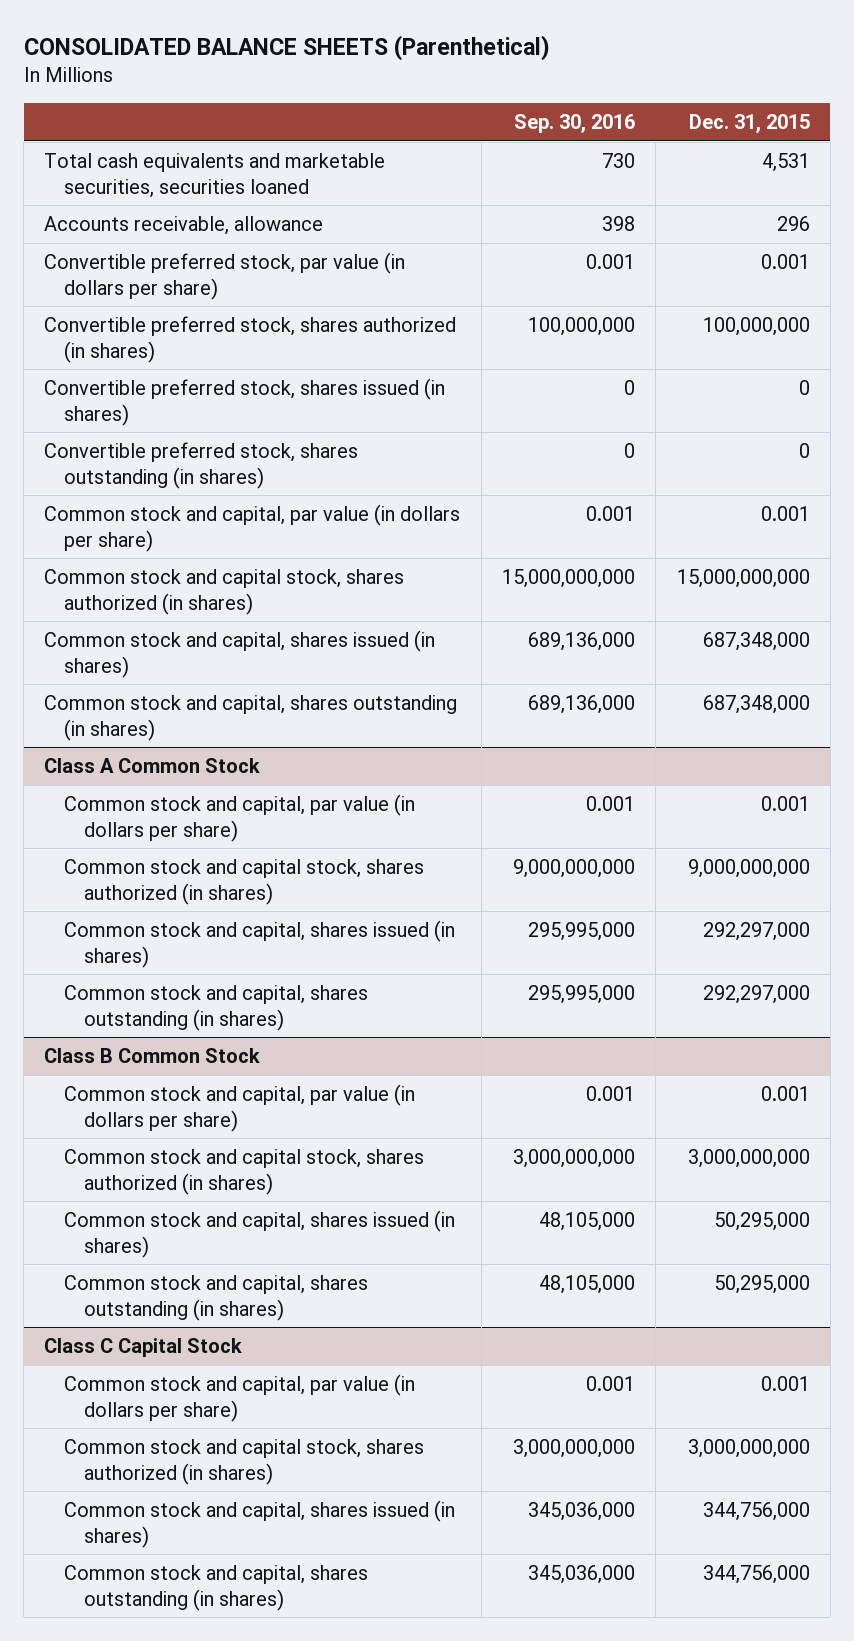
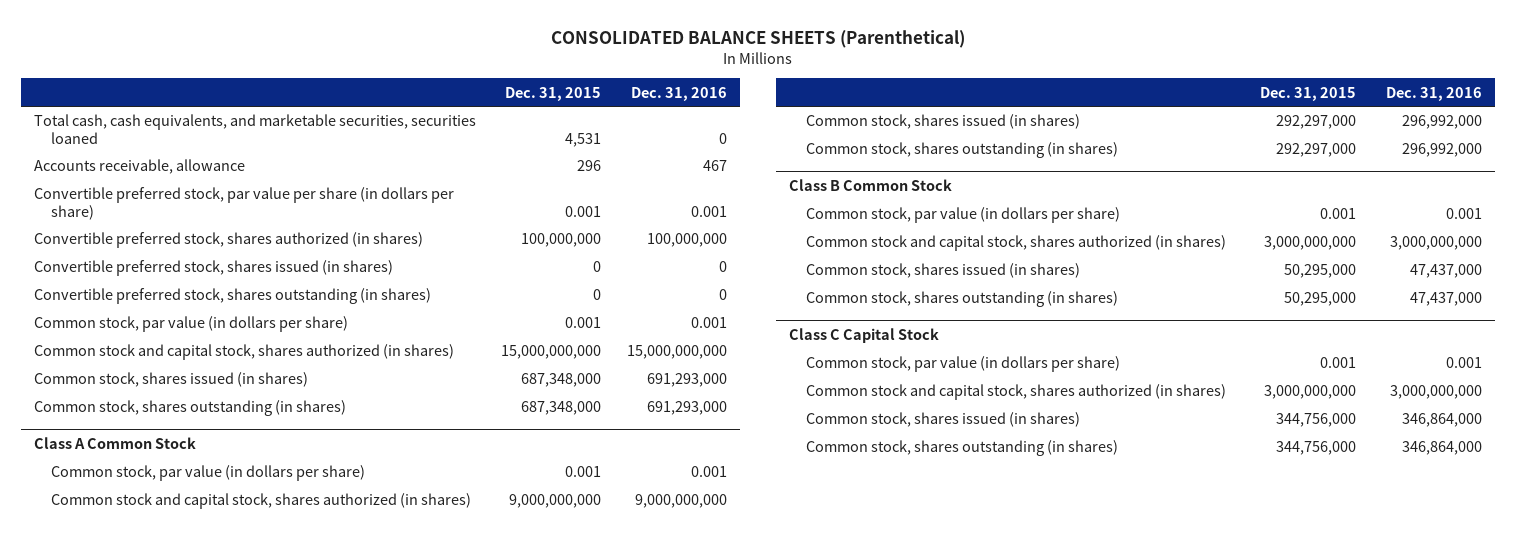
[513,113,635,133] Sep. 30, 2016 -> none
none -> [630,86,727,101] Dec. 31, 2016
[44,153,386,198] Total cash equivalents and marketable securities, securities loaned -> [33,114,476,144] Total cash, cash equivalents, and marketable securities, securities loaned
[44,252,406,300] Convertible preferred stock, par value (in dollars per share) -> [33,187,454,220] Convertible preferred stock, par value per share (in dollars per share)
[44,504,461,552] Common stock and capital, par value (in dollars per share) -> [33,316,348,333] Common stock, par value (in dollars per share)
[44,630,436,678] Common stock and capital, shares issued (in shares) -> [33,372,308,388] Common stock, shares issued (in shares)
[44,695,458,741] Common stock and capital, shares outstanding (in shares) -> [33,400,346,417] Common stock, shares outstanding (in shares)
[64,794,416,842] Common stock and capital, par value (in dollars per share) -> [50,465,365,482] Common stock, par value (in dollars per share)
[64,920,456,968] Common stock and capital, shares issued (in shares) -> [806,114,1081,130] Common stock, shares issued (in shares)
[64,985,369,1031] Common stock and capital, shares outstanding (in shares) -> [806,142,1119,159] Common stock, shares outstanding (in shares)
[64,1084,416,1132] Common stock and capital, par value (in dollars per share) -> [806,207,1121,224] Common stock, par value (in dollars per share)
[64,1210,456,1258] Common stock and capital, shares issued (in shares) -> [806,263,1081,279] Common stock, shares issued (in shares)
[64,1275,369,1321] Common stock and capital, shares outstanding (in shares) -> [806,291,1119,308] Common stock, shares outstanding (in shares)
[64,1374,416,1422] Common stock and capital, par value (in dollars per share) -> [806,356,1121,373] Common stock, par value (in dollars per share)
[64,1500,456,1548] Common stock and capital, shares issued (in shares) -> [806,412,1081,428] Common stock, shares issued (in shares)
[64,1565,369,1611] Common stock and capital, shares outstanding (in shares) -> [806,440,1119,457] Common stock, shares outstanding (in shares)

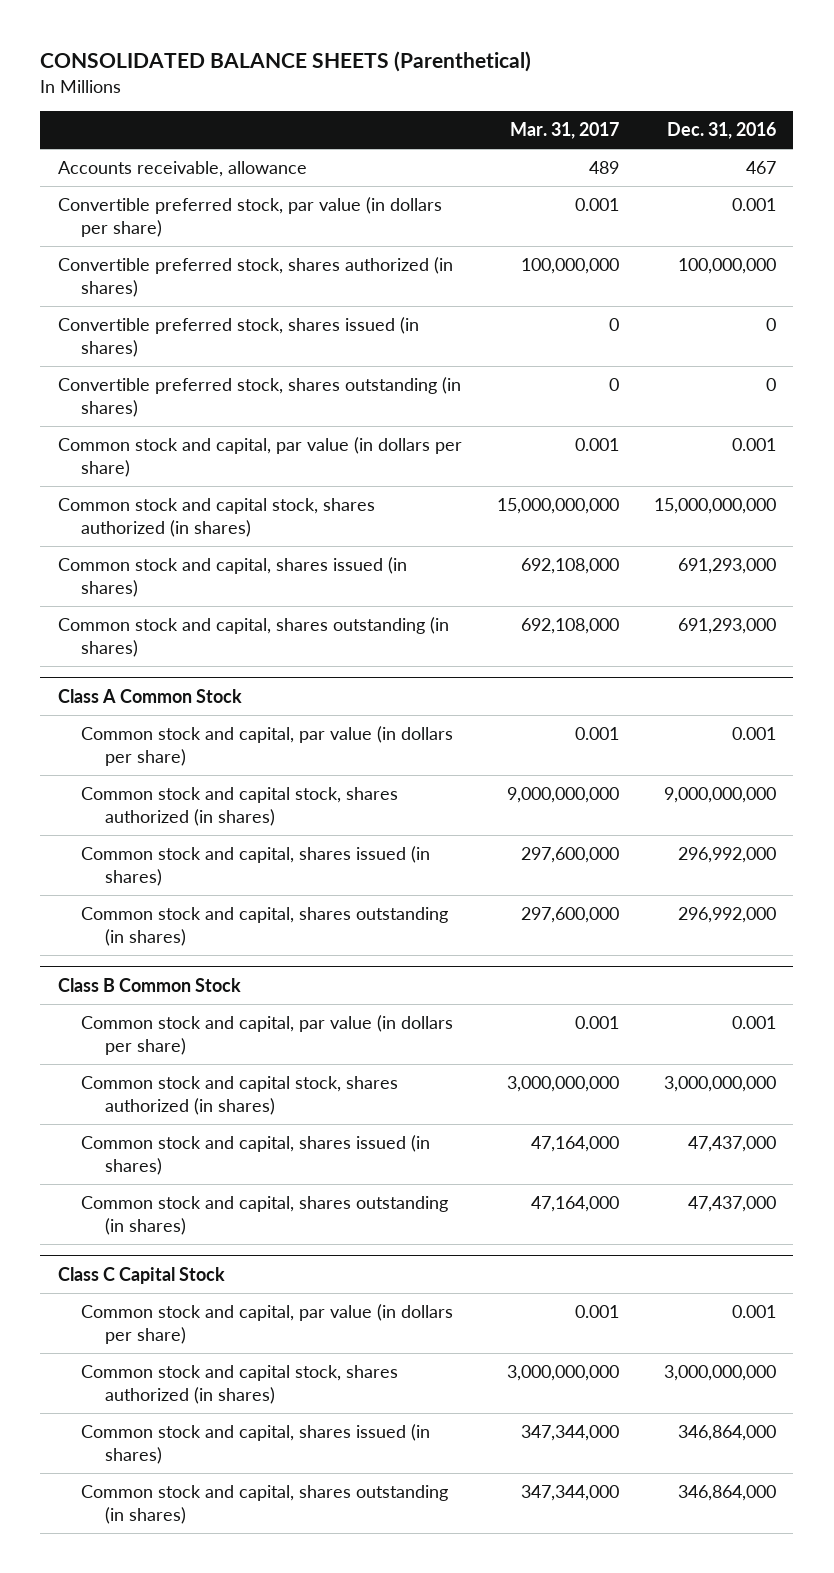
[505,86,602,101] Dec. 31, 2015 -> none
none -> [509,122,619,140] Mar. 31, 2017
[33,114,476,144] Total cash, cash equivalents, and marketable securities, securities loaned -> none
[33,187,454,220] Convertible preferred stock, par value per share (in dollars per share) -> [57,197,442,238] Convertible preferred stock, par value (in dollars per share)
[33,316,348,333] Common stock, par value (in dollars per share) -> [57,437,462,478] Common stock and capital, par value (in dollars per share)
[33,372,308,388] Common stock, shares issued (in shares) -> [57,557,407,598] Common stock and capital, shares issued (in shares)
[33,400,346,417] Common stock, shares outstanding (in shares) -> [57,617,449,658] Common stock and capital, shares outstanding (in shares)
[50,465,365,482] Common stock, par value (in dollars per share) -> [81,726,454,767] Common stock and capital, par value (in dollars per share)
[806,114,1081,130] Common stock, shares issued (in shares) -> [81,846,431,887] Common stock and capital, shares issued (in shares)
[806,142,1119,159] Common stock, shares outstanding (in shares) -> [81,907,449,947] Common stock and capital, shares outstanding (in shares)
[806,207,1121,224] Common stock, par value (in dollars per share) -> [81,1015,454,1056] Common stock and capital, par value (in dollars per share)
[806,263,1081,279] Common stock, shares issued (in shares) -> [81,1135,431,1176] Common stock and capital, shares issued (in shares)
[806,291,1119,308] Common stock, shares outstanding (in shares) -> [81,1196,449,1236] Common stock and capital, shares outstanding (in shares)
[806,356,1121,373] Common stock, par value (in dollars per share) -> [81,1304,454,1345] Common stock and capital, par value (in dollars per share)
[806,412,1081,428] Common stock, shares issued (in shares) -> [81,1424,431,1465] Common stock and capital, shares issued (in shares)
[806,440,1119,457] Common stock, shares outstanding (in shares) -> [81,1485,449,1525] Common stock and capital, shares outstanding (in shares)

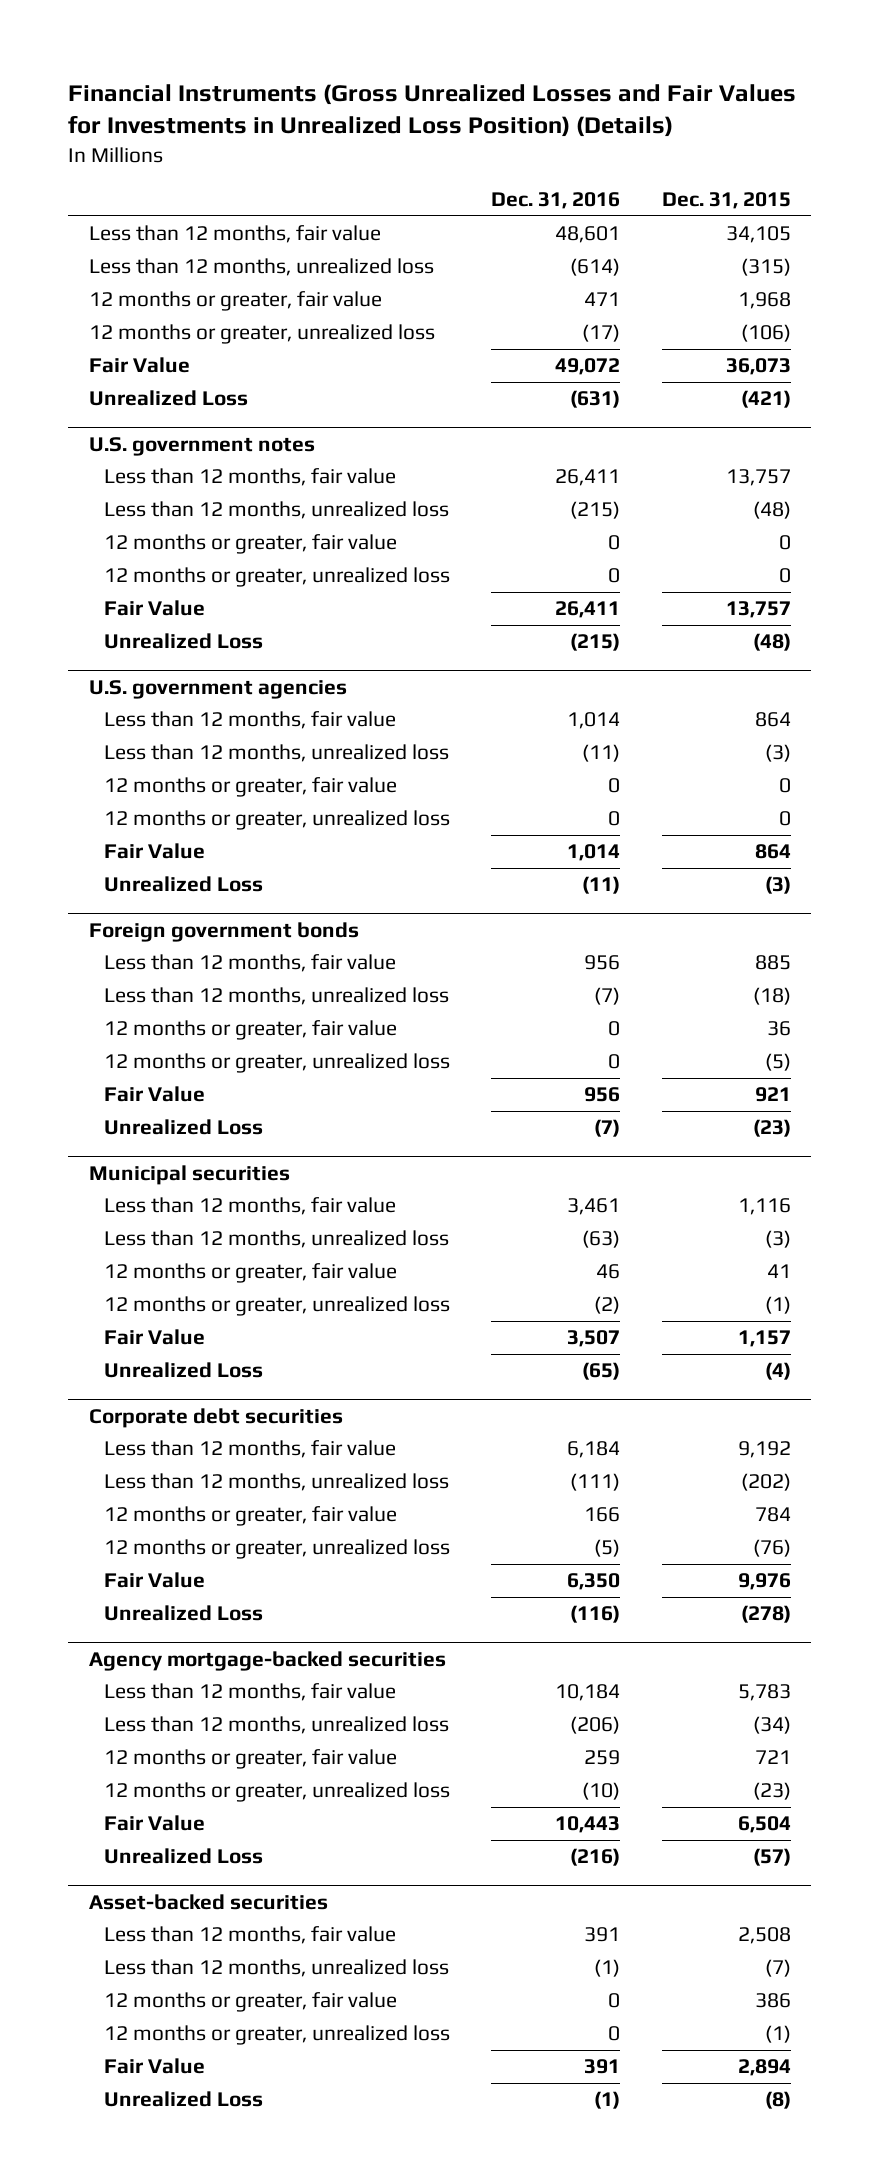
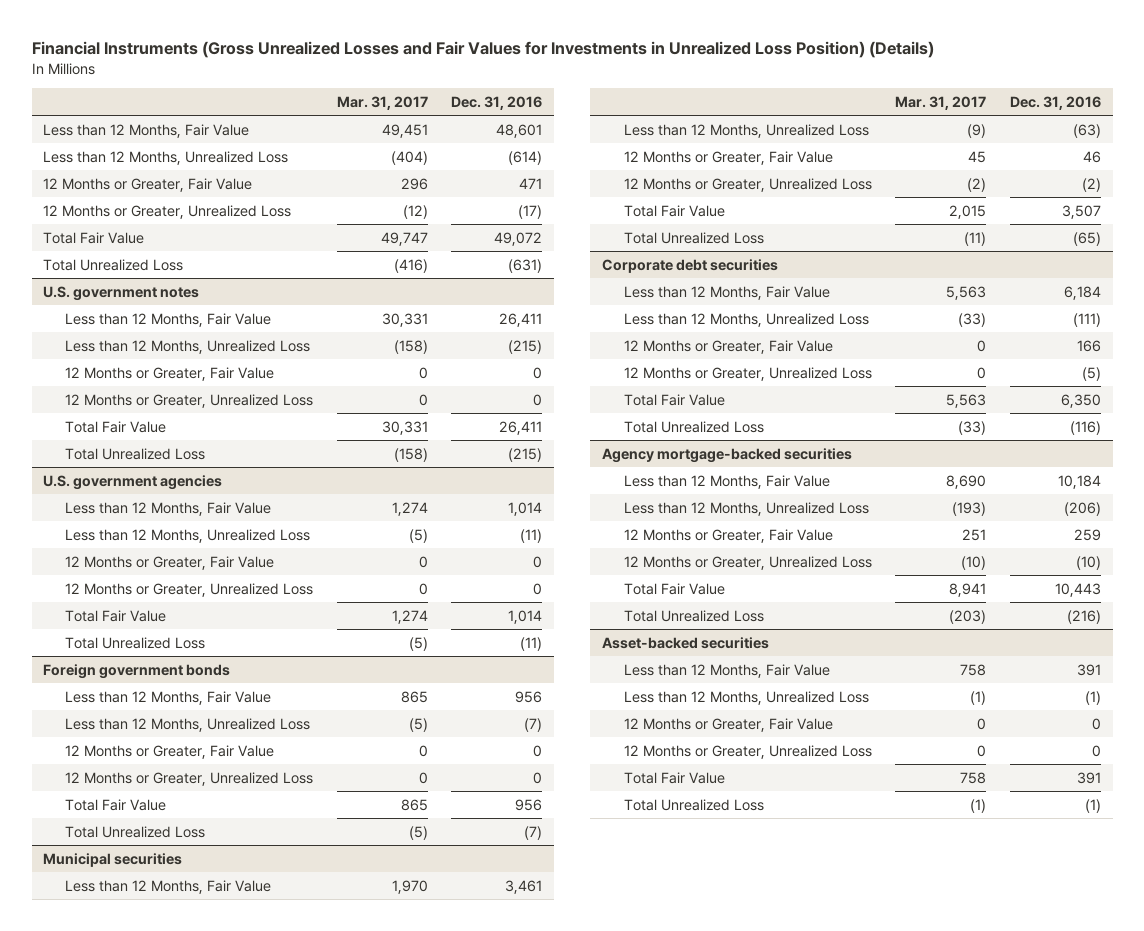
[661,192,791,210] Dec. 31, 2015 -> none
none -> [336,95,428,110] Mar. 31, 2017
[88,225,381,244] Less than 12 months, fair value -> [43,123,250,138] Less than 12 Months, Fair Value
[88,258,434,277] Less than 12 months, unrealized loss -> [43,150,289,165] Less than 12 Months, Unrealized Loss
[88,291,382,312] 12 months or greater, fair value -> [43,177,253,192] 12 Months or Greater, Fair Value
[88,324,435,345] 12 months or greater, unrealized loss -> [43,204,292,219] 12 Months or Greater, Unrealized Loss
[88,357,190,374] Fair Value -> [43,231,145,244] Total Fair Value
[88,390,248,407] Unrealized Loss -> [43,258,184,271] Total Unrealized Loss
[104,468,397,487] Less than 12 months, fair value -> [65,312,272,327] Less than 12 Months, Fair Value
[104,501,450,520] Less than 12 months, unrealized loss -> [65,339,311,354] Less than 12 Months, Unrealized Loss
[104,534,398,555] 12 months or greater, fair value -> [65,366,275,381] 12 Months or Greater, Fair Value
[104,567,451,588] 12 months or greater, unrealized loss -> [65,393,314,408] 12 Months or Greater, Unrealized Loss
[104,600,206,617] Fair Value -> [65,420,167,433] Total Fair Value
[104,633,264,650] Unrealized Loss -> [65,447,206,460] Total Unrealized Loss
[104,711,397,730] Less than 12 months, fair value -> [65,501,272,516] Less than 12 Months, Fair Value
[104,744,450,763] Less than 12 months, unrealized loss -> [65,528,311,543] Less than 12 Months, Unrealized Loss
[104,777,398,798] 12 months or greater, fair value -> [65,555,275,570] 12 Months or Greater, Fair Value
[104,810,451,831] 12 months or greater, unrealized loss -> [65,582,314,597] 12 Months or Greater, Unrealized Loss
[104,843,206,860] Fair Value -> [65,609,167,622] Total Fair Value
[104,876,264,893] Unrealized Loss -> [65,636,206,649] Total Unrealized Loss
[104,954,397,973] Less than 12 months, fair value -> [65,690,272,705] Less than 12 Months, Fair Value
[104,987,450,1006] Less than 12 months, unrealized loss -> [65,717,311,732] Less than 12 Months, Unrealized Loss
[104,1020,398,1041] 12 months or greater, fair value -> [65,744,275,759] 12 Months or Greater, Fair Value
[104,1053,451,1074] 12 months or greater, unrealized loss -> [65,771,314,786] 12 Months or Greater, Unrealized Loss
[104,1086,206,1103] Fair Value -> [65,798,167,811] Total Fair Value
[104,1119,264,1136] Unrealized Loss -> [65,825,206,838] Total Unrealized Loss
[104,1197,397,1216] Less than 12 months, fair value -> [65,879,272,894] Less than 12 Months, Fair Value
[104,1230,450,1249] Less than 12 months, unrealized loss -> [623,123,869,138] Less than 12 Months, Unrealized Loss
[104,1263,398,1284] 12 months or greater, fair value -> [623,150,833,165] 12 Months or Greater, Fair Value
[104,1296,451,1317] 12 months or greater, unrealized loss -> [623,177,872,192] 12 Months or Greater, Unrealized Loss
[104,1329,206,1346] Fair Value -> [623,204,725,217] Total Fair Value
[104,1362,264,1379] Unrealized Loss -> [623,231,764,244] Total Unrealized Loss
[104,1440,397,1459] Less than 12 months, fair value -> [623,285,830,300] Less than 12 Months, Fair Value
[104,1473,450,1492] Less than 12 months, unrealized loss -> [623,312,869,327] Less than 12 Months, Unrealized Loss
[104,1506,398,1527] 12 months or greater, fair value -> [623,339,833,354] 12 Months or Greater, Fair Value
[104,1539,451,1560] 12 months or greater, unrealized loss -> [623,366,872,381] 12 Months or Greater, Unrealized Loss
[104,1572,206,1589] Fair Value -> [623,393,725,406] Total Fair Value
[104,1605,264,1622] Unrealized Loss -> [623,420,764,433] Total Unrealized Loss
[104,1683,397,1702] Less than 12 months, fair value -> [623,474,830,489] Less than 12 Months, Fair Value
[104,1716,450,1735] Less than 12 months, unrealized loss -> [623,501,869,516] Less than 12 Months, Unrealized Loss
[104,1749,398,1770] 12 months or greater, fair value -> [623,528,833,543] 12 Months or Greater, Fair Value
[104,1782,451,1803] 12 months or greater, unrealized loss -> [623,555,872,570] 12 Months or Greater, Unrealized Loss
[104,1815,206,1832] Fair Value -> [623,582,725,595] Total Fair Value
[104,1848,264,1865] Unrealized Loss -> [623,609,764,622] Total Unrealized Loss
[104,1926,397,1945] Less than 12 months, fair value -> [623,663,830,678] Less than 12 Months, Fair Value
[104,1959,450,1978] Less than 12 months, unrealized loss -> [623,690,869,705] Less than 12 Months, Unrealized Loss
[104,1992,398,2013] 12 months or greater, fair value -> [623,717,833,732] 12 Months or Greater, Fair Value
[104,2025,451,2046] 12 months or greater, unrealized loss -> [623,744,872,759] 12 Months or Greater, Unrealized Loss
[104,2058,206,2075] Fair Value -> [623,771,725,784] Total Fair Value
[104,2091,264,2108] Unrealized Loss -> [623,798,764,811] Total Unrealized Loss

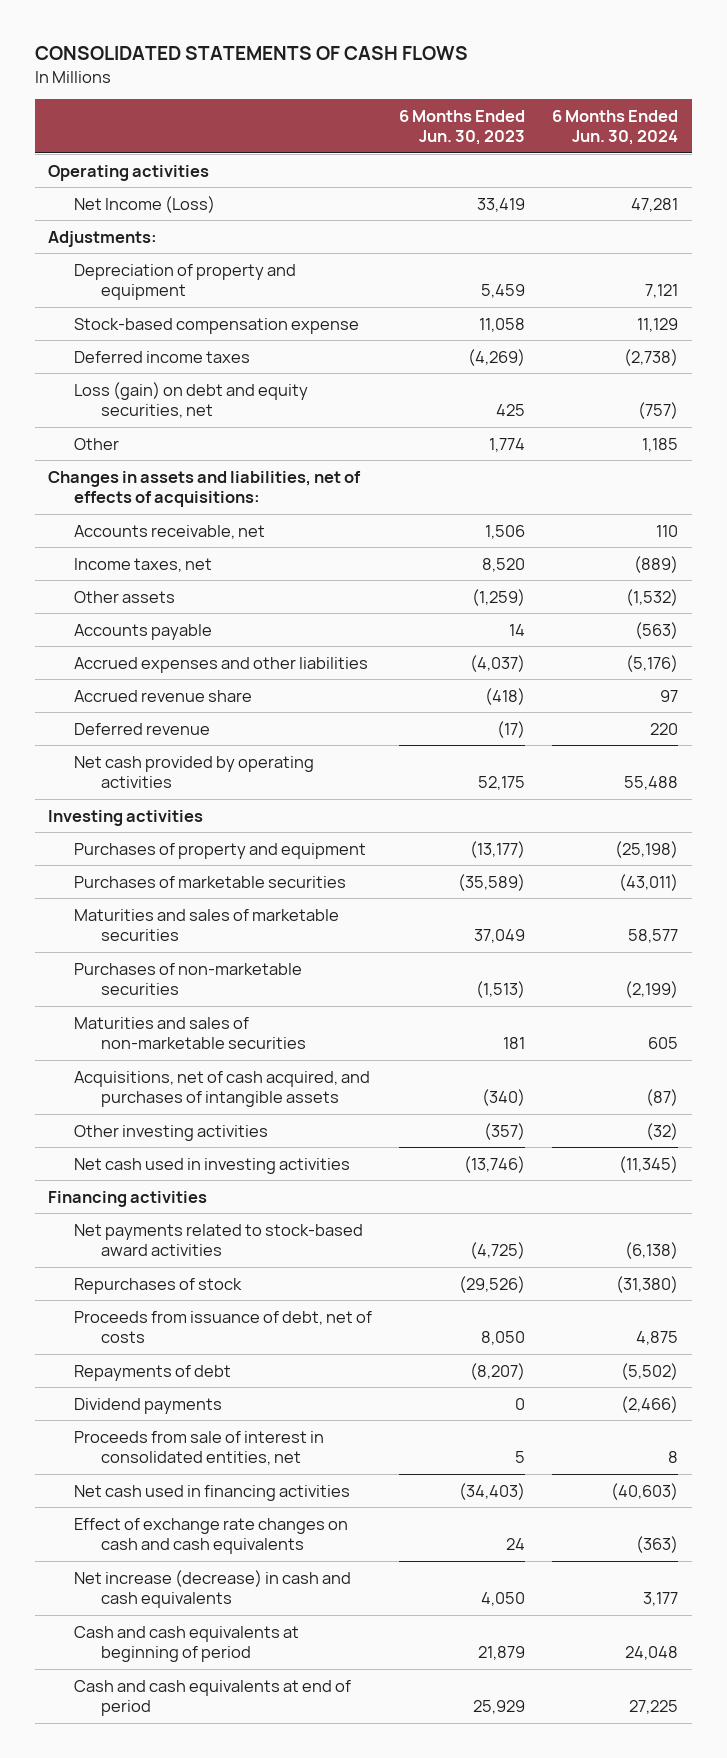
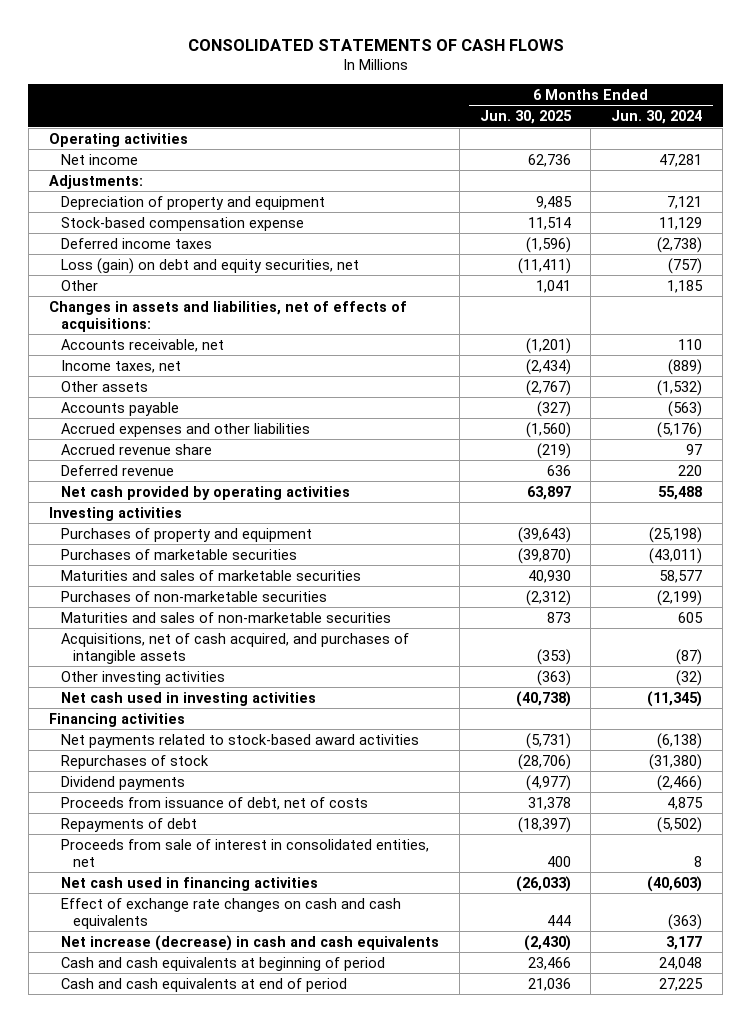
[399,109,526,146] 6 Months Ended Jun. 30, 2023 -> none
none -> [479,110,572,125] Jun. 30, 2025
[74,195,216,213] Net Income (Loss) -> [60,153,138,165] Net income
[74,1397,223,1414] Dividend payments -> [60,775,185,790] Dividend payments

